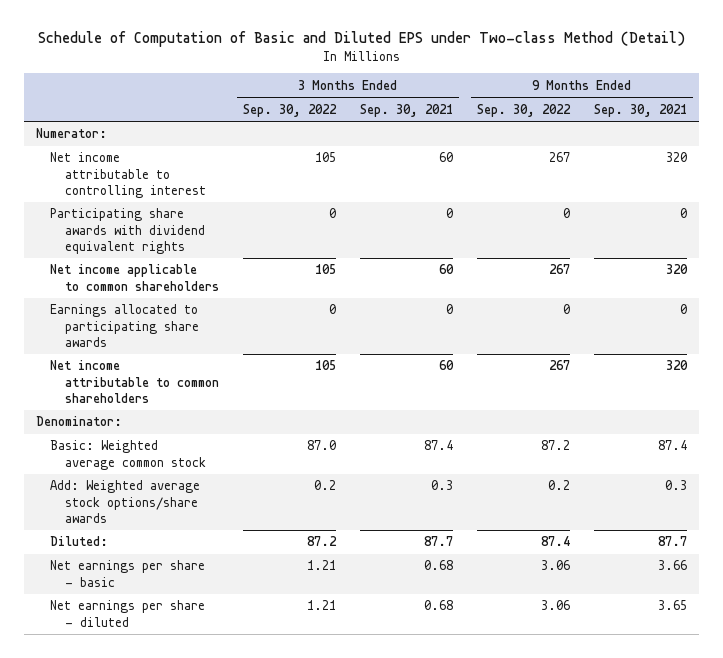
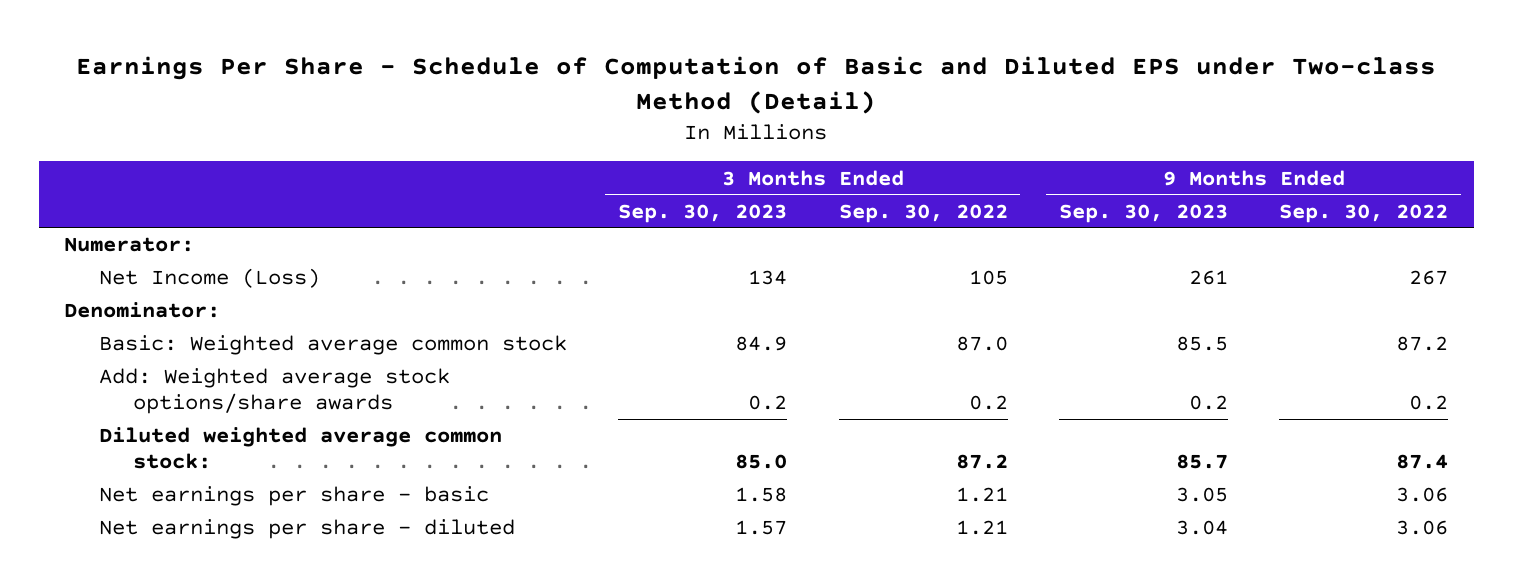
[37,31,685,48] Schedule of Computation of Basic and Diluted EPS under Two-class Method (Detail) -> [76,55,1437,114] Earnings Per Share - Schedule of Computation of Basic and Diluted EPS under Two-class Method (Detail)
[360,103,454,117] Sep. 30, 2021 -> none
[594,103,688,117] Sep. 30, 2021 -> none
none -> [618,203,788,223] Sep. 30, 2023
none -> [1058,203,1228,223] Sep. 30, 2023
[50,208,205,254] Participating share awards with dividend equivalent rights -> none
[50,264,219,291] Net income applicable to common shareholders -> none
[50,304,199,347] Earnings allocated to participating share awards -> none
[50,360,219,403] Net income attributable to common shareholders -> none
[50,152,206,198] Net income attributable to controlling interest -> [98,268,320,289] Net Income (Loss)
[50,536,109,547] Diluted: -> [98,427,502,470] Diluted weighted average common stock:

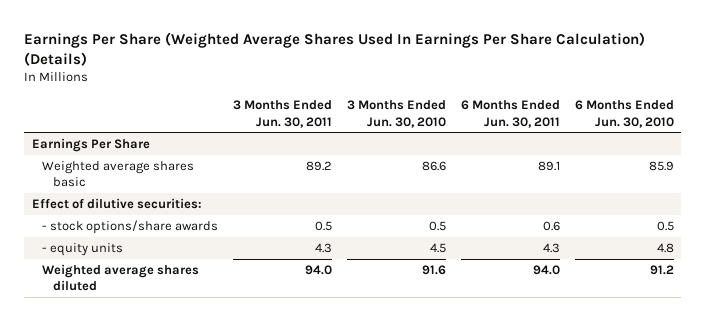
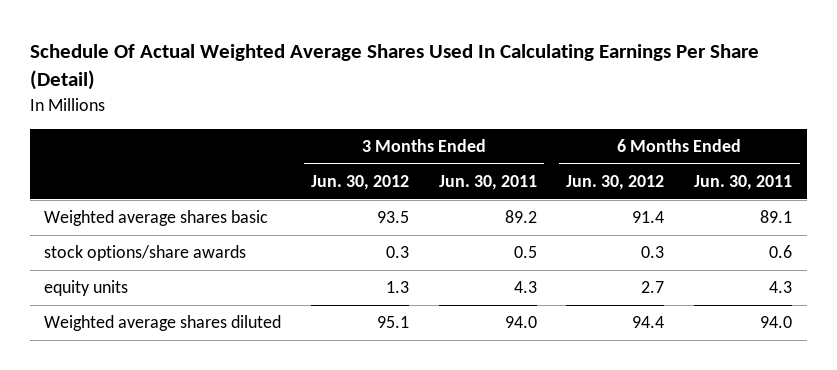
[24,32,646,67] Earnings Per Share (Weighted Average Shares Used In Earnings Per Share Calculation) (Details) -> [29,43,759,91] Schedule Of Actual Weighted Average Shares Used In Calculating Earnings Per Share (Detail)
[347,100,447,128] 3 Months Ended Jun. 30, 2010 -> none
[574,100,674,128] 6 Months Ended Jun. 30, 2010 -> none
none -> [311,175,410,191] Jun. 30, 2012
none -> [566,175,665,191] Jun. 30, 2012
[31,137,150,152] Earnings Per Share -> none
[31,197,202,209] Effect of dilutive securities: -> none
[42,219,219,234] - stock options/share awards -> [44,245,247,262] stock options/share awards
[42,242,124,256] - equity units -> [44,280,129,297] equity units

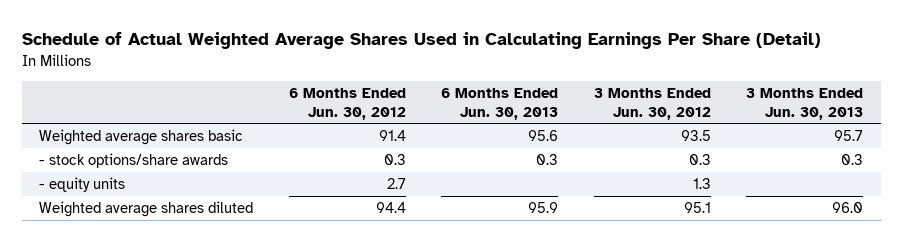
[29,43,759,91] Schedule Of Actual Weighted Average Shares Used In Calculating Earnings Per Share (Detail) -> [21,32,821,50] Schedule of Actual Weighted Average Shares Used in Calculating Earnings Per Share (Detail)
[438,175,537,191] Jun. 30, 2011 -> none
[694,175,793,191] Jun. 30, 2011 -> none
none -> [441,88,559,120] 6 Months Ended Jun. 30, 2013
none -> [745,88,863,120] 3 Months Ended Jun. 30, 2013
[44,245,247,262] stock options/share awards -> [39,153,229,169] - stock options/share awards
[44,280,129,297] equity units -> [39,177,126,193] - equity units

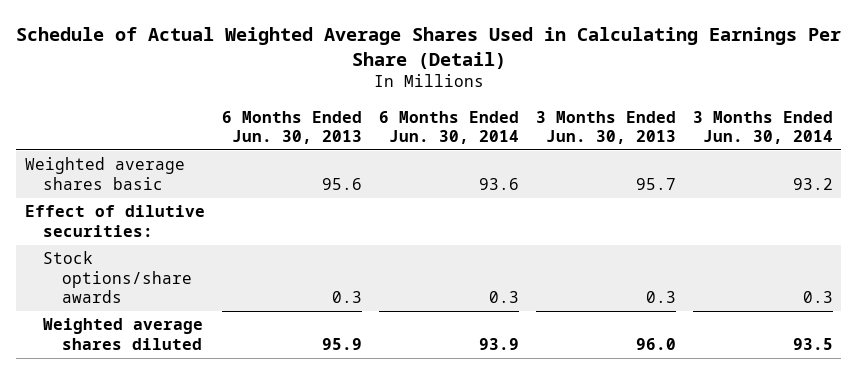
[288,88,406,120] 6 Months Ended Jun. 30, 2012 -> none
[593,88,711,120] 3 Months Ended Jun. 30, 2012 -> none
none -> [378,110,519,145] 6 Months Ended Jun. 30, 2014
none -> [692,110,833,145] 3 Months Ended Jun. 30, 2014
[39,177,126,193] - equity units -> none
none -> [24,205,205,237] Effect of dilutive securities:
[39,153,229,169] - stock options/share awards -> [43,251,192,304] Stock options/share awards

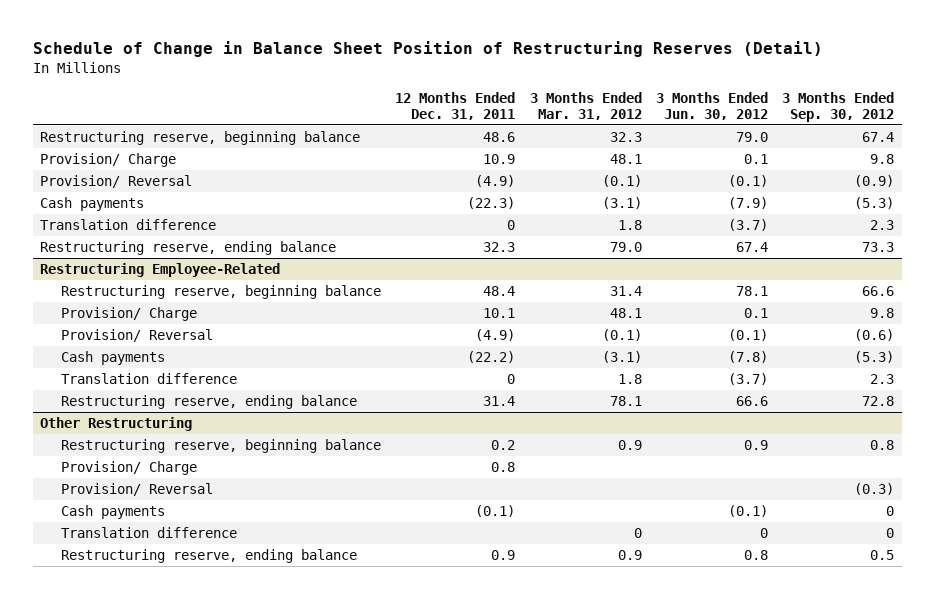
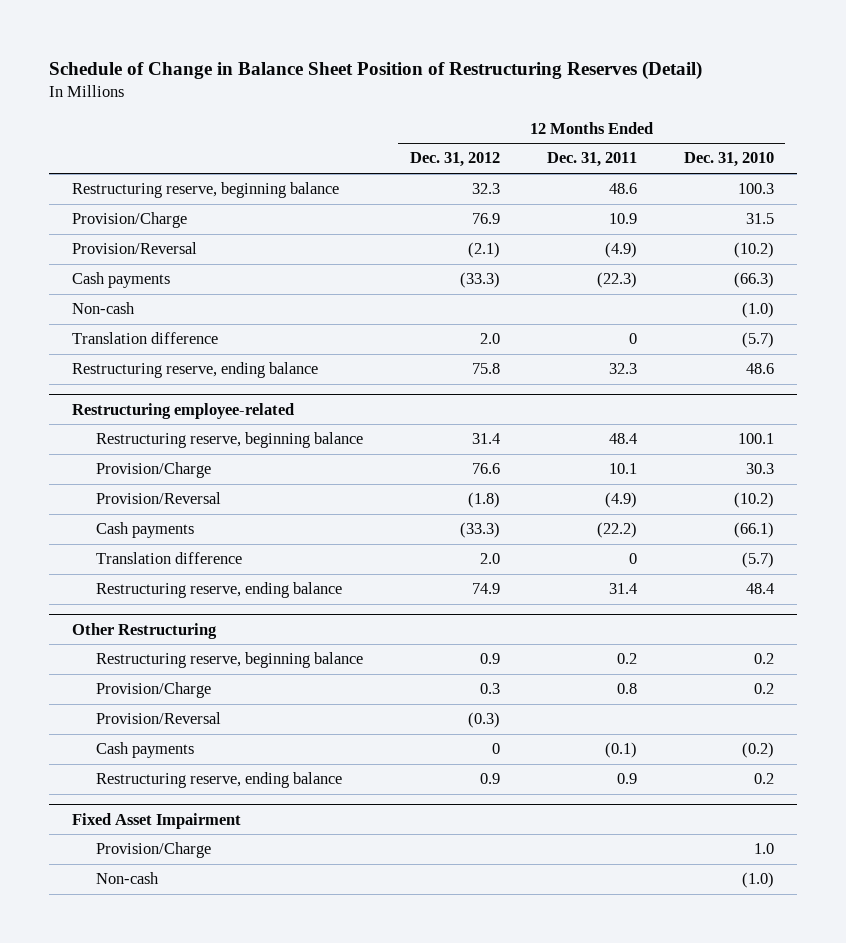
[529,91,642,120] 3 Months Ended Mar. 31, 2012 -> none
[655,91,768,120] 3 Months Ended Jun. 30, 2012 -> none
[782,91,895,122] 3 Months Ended Sep. 30, 2012 -> none
none -> [409,152,500,168] Dec. 31, 2012
none -> [683,152,774,168] Dec. 31, 2010
[40,153,177,168] Provision/ Charge -> [72,212,188,229] Provision/Charge
[40,175,193,189] Provision/ Reversal -> [72,242,198,255] Provision/Reversal
none -> [72,302,136,315] Non-cash
[40,263,281,278] Restructuring Employee-Related -> [72,402,295,419] Restructuring employee-related
[60,307,197,322] Provision/ Charge -> [96,462,212,479] Provision/Charge
[60,329,213,343] Provision/ Reversal -> [96,492,222,505] Provision/Reversal
[60,461,197,476] Provision/ Charge -> [96,682,212,699] Provision/Charge
[60,483,213,497] Provision/ Reversal -> [96,712,222,725] Provision/Reversal
[60,527,237,539] Translation difference -> none
none -> [72,812,242,829] Fixed Asset Impairment
none -> [96,842,212,859] Provision/Charge
none -> [96,872,160,885] Non-cash

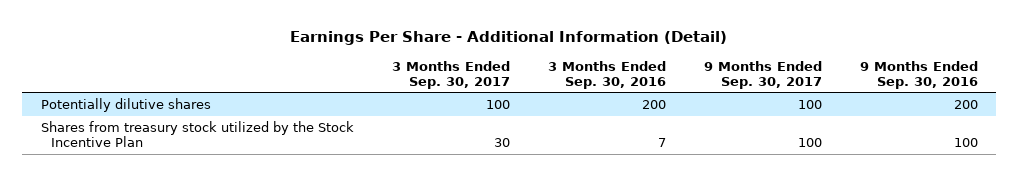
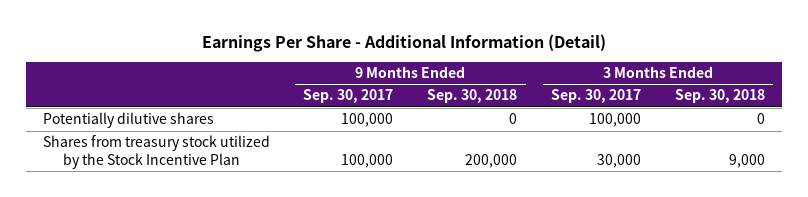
[547,60,666,89] 3 Months Ended Sep. 30, 2016 -> none
[859,60,978,89] 9 Months Ended Sep. 30, 2016 -> none
none -> [427,89,518,104] Sep. 30, 2018
none -> [675,89,766,104] Sep. 30, 2018
[486,100,511,110] 100 -> [589,113,642,128] 100,000
[797,100,822,110] 100 -> [341,113,394,128] 100,000
[494,137,511,147] 30 -> [597,153,642,168] 30,000
[797,137,822,147] 100 -> [341,153,394,168] 100,000

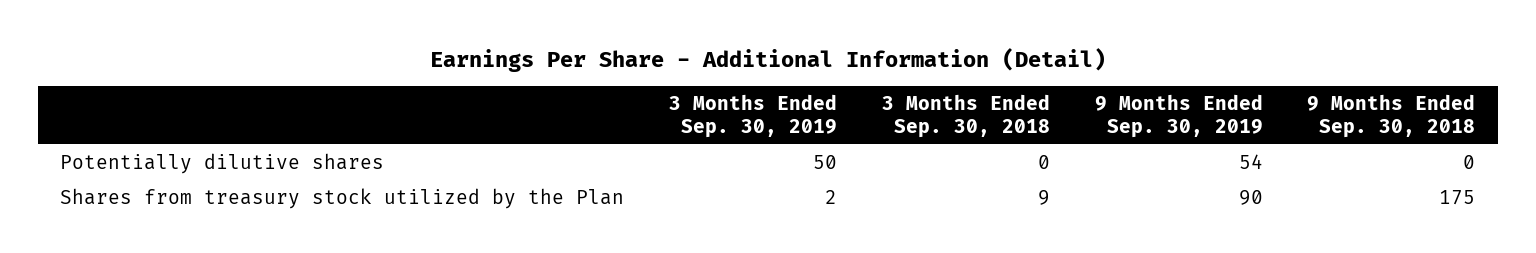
[303,89,394,104] Sep. 30, 2017 -> none
[551,89,642,104] Sep. 30, 2017 -> none
none -> [669,93,838,138] 3 Months Ended Sep. 30, 2019
none -> [1094,93,1263,138] 9 Months Ended Sep. 30, 2019
[42,135,270,169] Shares from treasury stock utilized by the Stock Incentive Plan -> [60,188,625,210] Shares from treasury stock utilized by the Plan
[465,153,518,168] 200,000 -> [1439,190,1476,206] 175
[729,153,766,168] 9,000 -> [1037,190,1050,206] 9

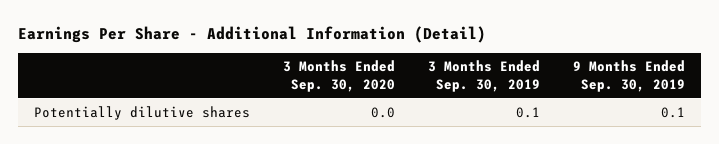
[881,93,1050,138] 3 Months Ended Sep. 30, 2018 -> none
[1307,93,1476,138] 9 Months Ended Sep. 30, 2018 -> none
none -> [283,60,396,92] 3 Months Ended Sep. 30, 2020
[60,188,625,210] Shares from treasury stock utilized by the Plan -> none
[813,155,838,170] 50 -> [515,107,540,119] 0.1
[1238,154,1263,170] 54 -> [660,107,685,119] 0.1

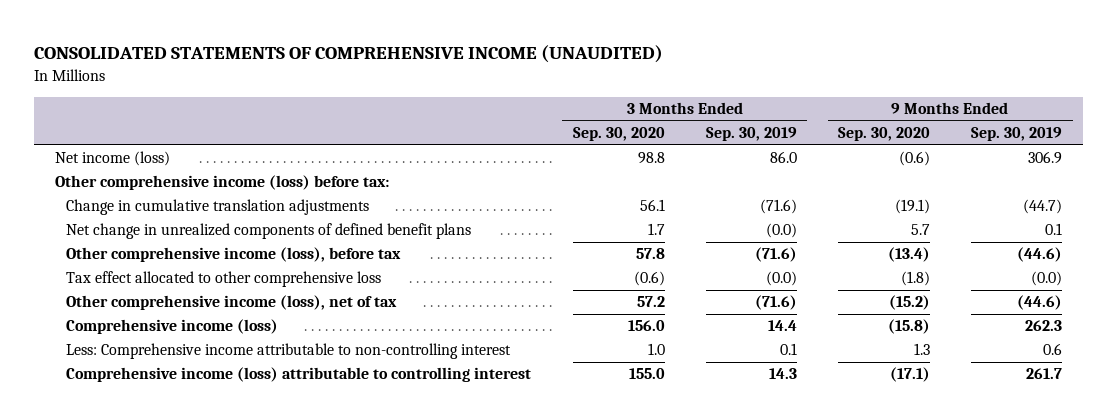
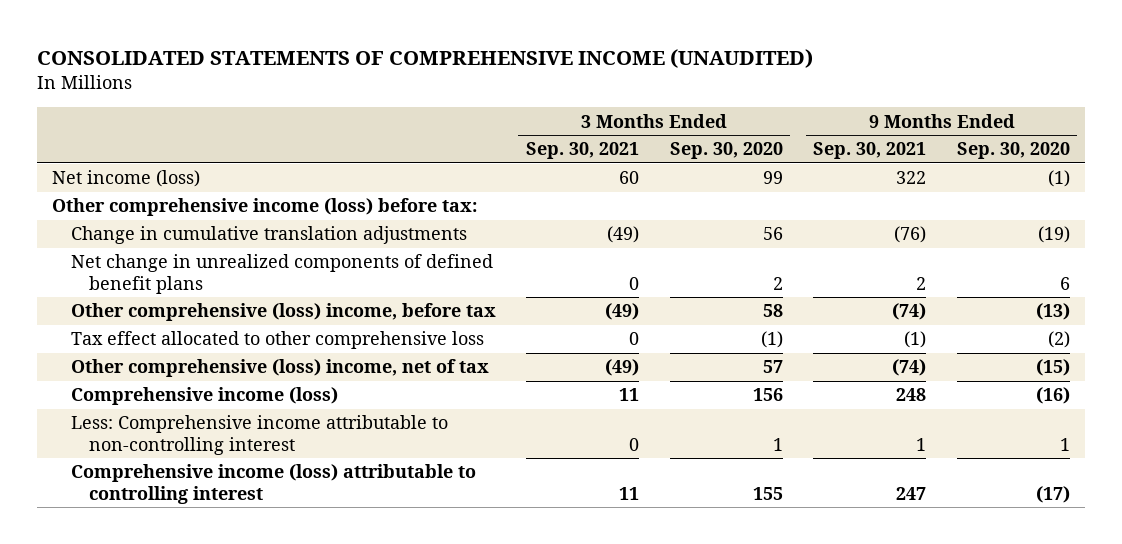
[705,127,797,142] Sep. 30, 2019 -> none
[971,127,1063,142] Sep. 30, 2019 -> none
none -> [526,142,640,160] Sep. 30, 2021
none -> [813,142,927,160] Sep. 30, 2021
[637,152,665,165] 98.8 -> [762,171,783,185] 99
[899,151,931,167] (0.6) -> [1047,170,1070,188] (1)
[639,199,665,212] 56.1 -> [762,227,783,241] 56
[895,199,931,215] (19.1) -> [1037,226,1070,244] (19)
[647,223,665,236] 1.7 -> [772,276,783,290] 2
[911,224,931,236] 5.7 -> [1059,276,1070,290] 6
[66,247,402,263] Other comprehensive income (loss), before tax -> [70,303,496,322] Other comprehensive (loss) income, before tax
[635,248,665,260] 57.8 -> [762,304,783,318] 58
[888,247,931,263] (13.4) -> [1035,303,1070,321] (13)
[633,271,665,287] (0.6) -> [760,331,783,349] (1)
[901,271,931,287] (1.8) -> [1047,331,1070,349] (2)
[66,295,398,311] Other comprehensive income (loss), net of tax -> [70,359,489,378] Other comprehensive (loss) income, net of tax
[636,296,665,308] 57.2 -> [762,360,783,374] 57
[889,295,931,311] (15.2) -> [1035,359,1070,377] (15)
[627,320,665,332] 156.0 -> [752,388,783,402] 156
[888,319,931,335] (15.8) -> [1035,387,1070,405] (16)
[647,343,665,356] 1.0 -> [772,437,783,451] 1
[914,343,931,356] 1.3 -> [1059,437,1070,451] 1
[628,368,665,380] 155.0 -> [752,486,783,500] 155
[890,367,931,383] (17.1) -> [1035,485,1070,503] (17)

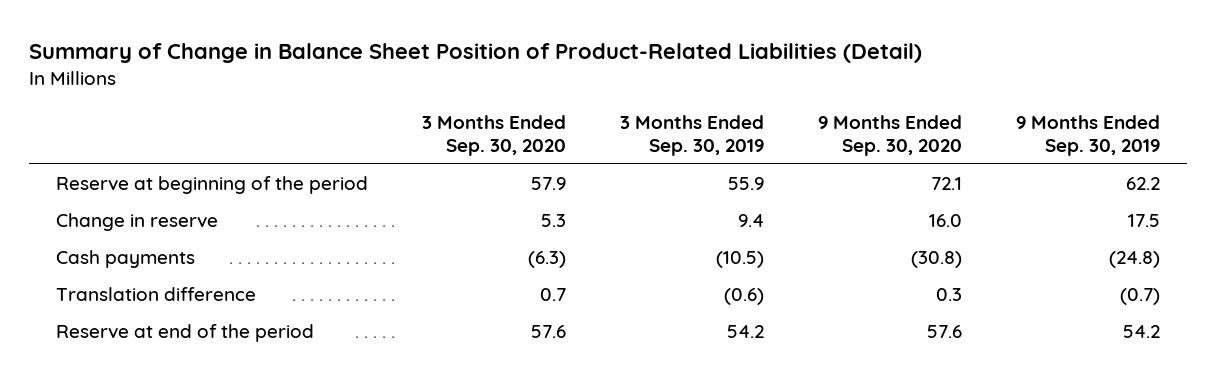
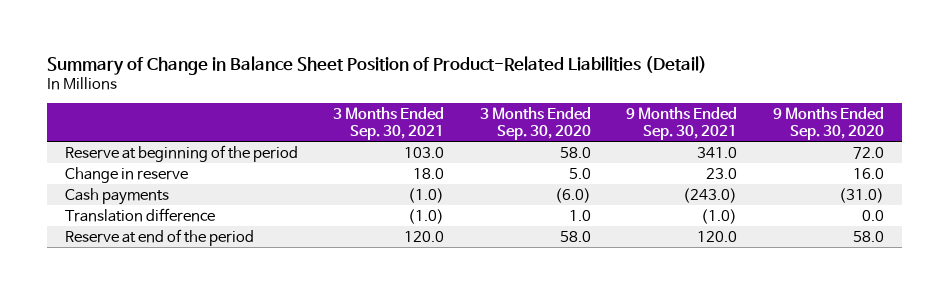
[620,114,765,157] 3 Months Ended Sep. 30, 2019 -> none
[1016,114,1161,157] 9 Months Ended Sep. 30, 2019 -> none
none -> [333,107,445,140] 3 Months Ended Sep. 30, 2021
none -> [626,107,738,140] 9 Months Ended Sep. 30, 2021
[531,177,567,191] 57.9 -> [559,146,591,158] 58.0
[931,177,963,191] 72.1 -> [852,146,884,159] 72.0
[541,214,567,228] 5.3 -> [568,167,591,179] 5.0
[528,251,567,269] (6.3) -> [554,187,591,203] (6.0)
[911,251,963,269] (30.8) -> [838,187,884,203] (31.0)
[540,288,567,302] 0.7 -> [568,209,591,221] 1.0
[936,288,963,302] 0.3 -> [861,209,884,221] 0.0
[531,325,567,339] 57.6 -> [559,230,591,242] 58.0
[927,325,963,339] 57.6 -> [852,230,884,242] 58.0

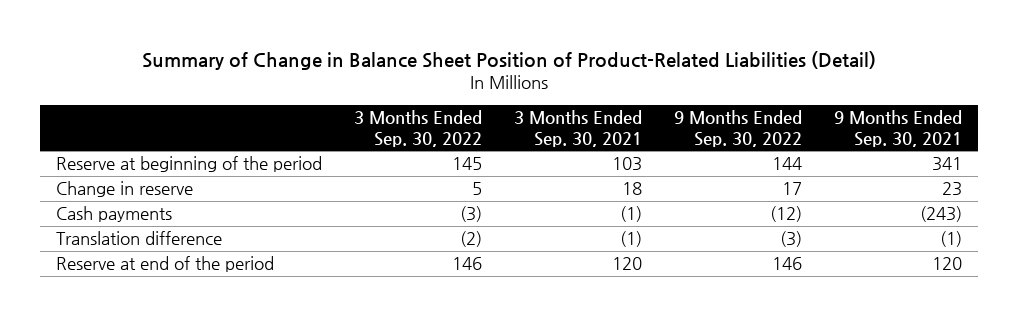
[479,107,591,140] 3 Months Ended Sep. 30, 2020 -> none
[772,107,884,140] 9 Months Ended Sep. 30, 2020 -> none
none -> [354,110,483,147] 3 Months Ended Sep. 30, 2022
none -> [673,110,802,147] 9 Months Ended Sep. 30, 2022
[404,146,445,158] 103.0 -> [611,157,642,172] 103
[697,146,738,158] 341.0 -> [931,157,962,172] 341
[413,167,445,179] 18.0 -> [621,182,642,196] 18
[706,167,738,179] 23.0 -> [941,182,962,197] 23
[408,187,445,203] (1.0) -> [619,206,642,223] (1)
[683,187,738,203] (243.0) -> [919,206,962,223] (243)
[408,208,445,224] (1.0) -> [619,231,642,248] (1)
[701,208,738,224] (1.0) -> [939,231,962,248] (1)
[404,230,445,242] 120.0 -> [611,257,642,271] 120
[697,230,738,242] 120.0 -> [931,257,962,271] 120

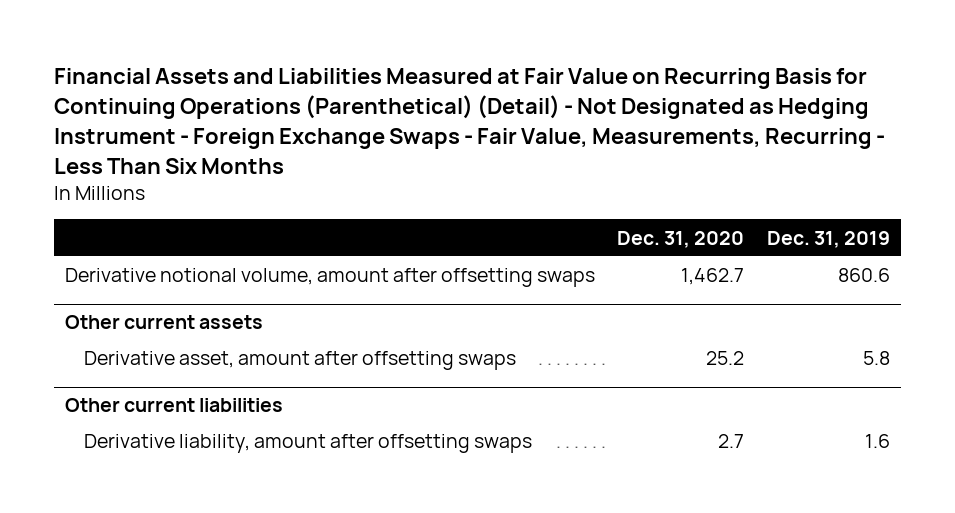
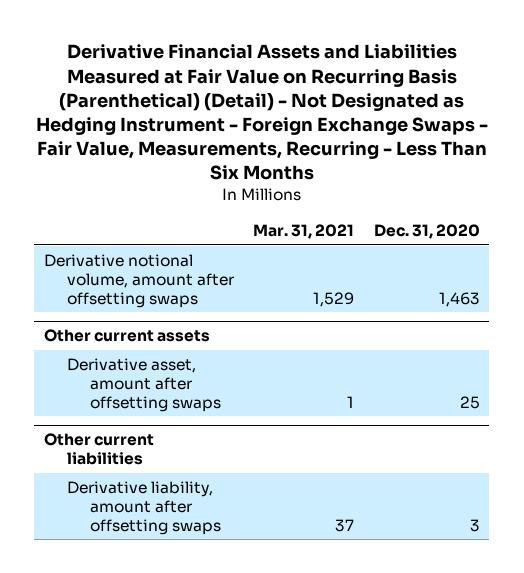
[53,67,885,174] Financial Assets and Liabilities Measured at Fair Value on Recurring Basis for Continuing Operations (Parenthetical) (Detail) - Not Designated as Hedging Instrument - Foreign Exchange Swaps - Fair Value, Measurements, Recurring - Less Than Six Months -> [35,44,488,181] Derivative Financial Assets and Liabilities Measured at Fair Value on Recurring Basis (Parenthetical) (Detail) - Not Designated as Hedging Instrument - Foreign Exchange Swaps - Fair Value, Measurements, Recurring - Less Than Six Months
[766,230,890,248] Dec. 31, 2019 -> none
none -> [253,223,355,239] Mar. 31, 2021
[681,268,745,286] 1,462.7 -> [438,291,480,307] 1,463
[706,351,745,366] 25.2 -> [459,395,480,409] 25
[718,434,745,449] 2.7 -> [469,518,480,532] 3

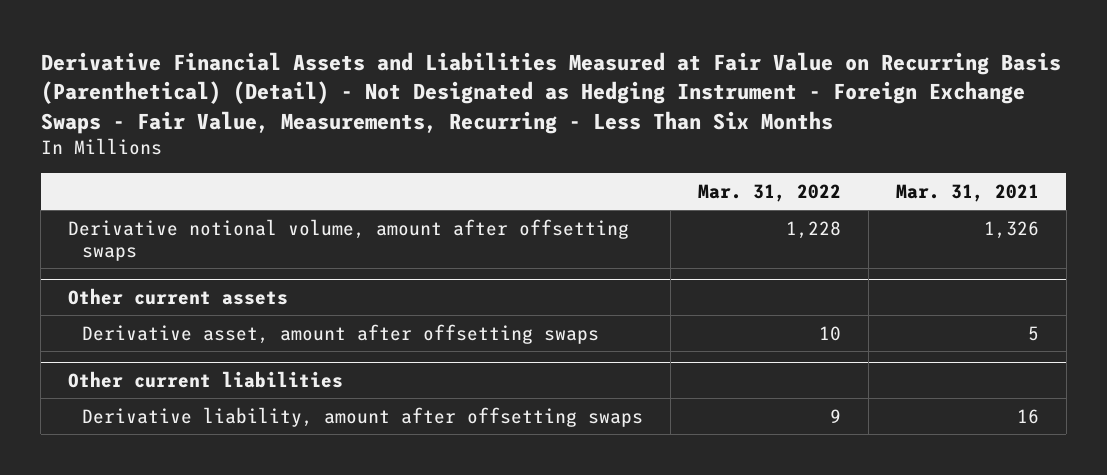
[373,223,480,239] Dec. 31, 2020 -> none
none -> [697,183,841,202] Mar. 31, 2022
[313,291,355,307] 1,529 -> [983,220,1039,239] 1,326
[347,395,355,408] 1 -> [1027,325,1039,341] 5
[335,518,355,532] 37 -> [1016,408,1039,424] 16

